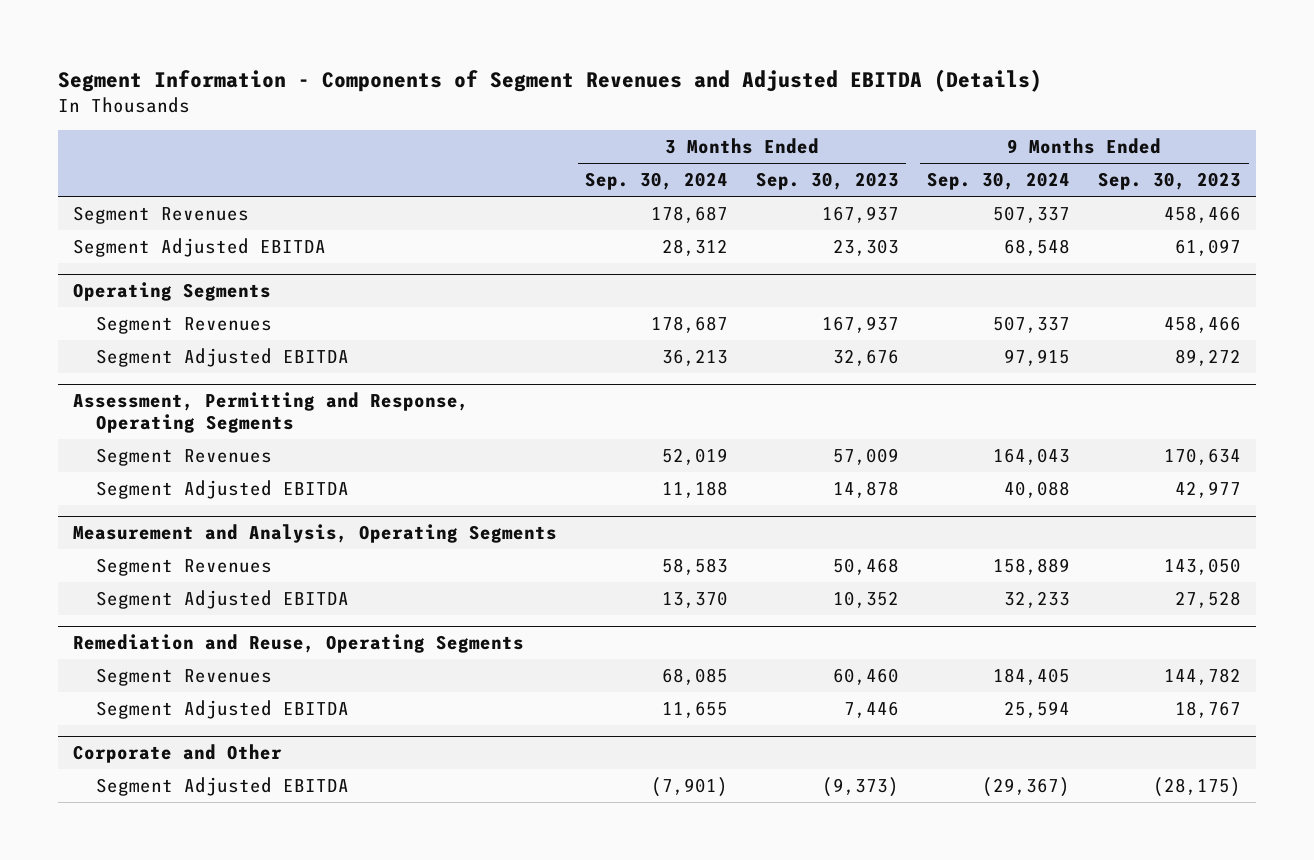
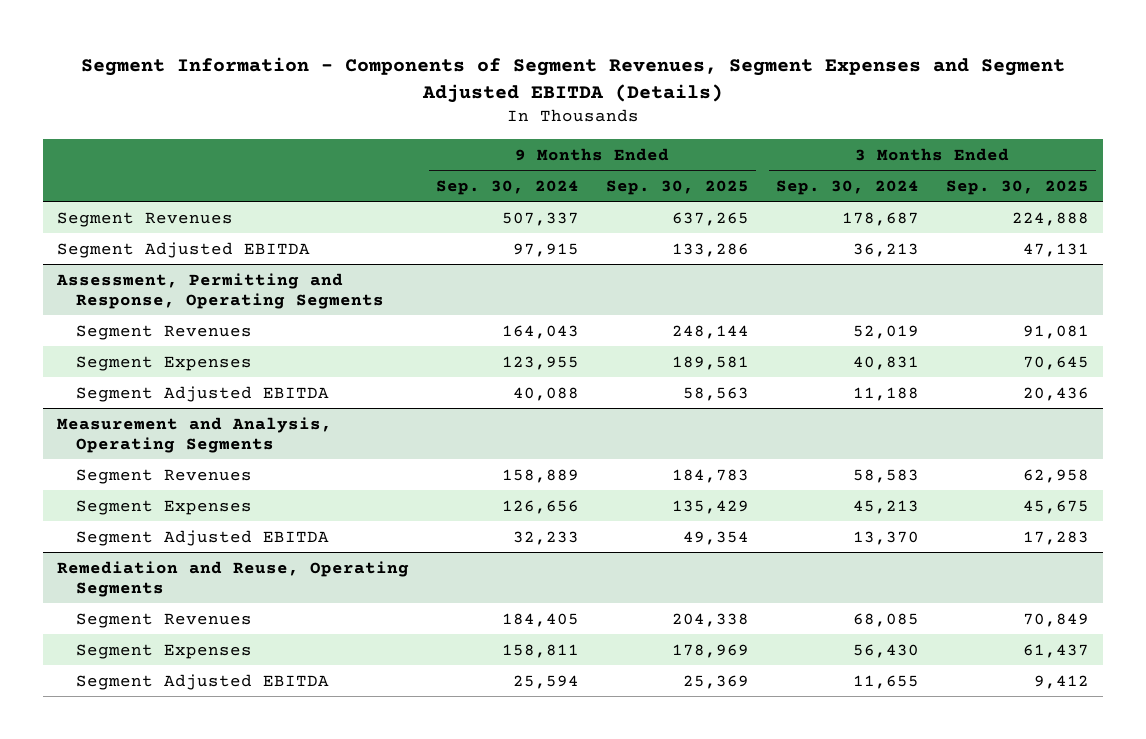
[58,69,1043,93] Segment Information - Components of Segment Revenues and Adjusted EBITDA (Details) -> [80,56,1065,103] Segment Information - Components of Segment Revenues, Segment Expenses and Segment Adjusted EBITDA (Details)
[756,172,900,191] Sep. 30, 2023 -> none
[1098,172,1242,191] Sep. 30, 2023 -> none
none -> [605,179,749,195] Sep. 30, 2025
none -> [945,179,1089,195] Sep. 30, 2025
[72,237,326,257] Segment Adjusted EBITDA -> none
[72,282,271,302] Operating Segments -> none
[96,315,273,334] Segment Revenues -> none
none -> [75,355,252,371] Segment Expenses
none -> [75,499,252,515] Segment Expenses
none -> [75,643,252,659] Segment Expenses
[72,744,282,764] Corporate and Other -> none
[96,776,350,796] Segment Adjusted EBITDA -> none

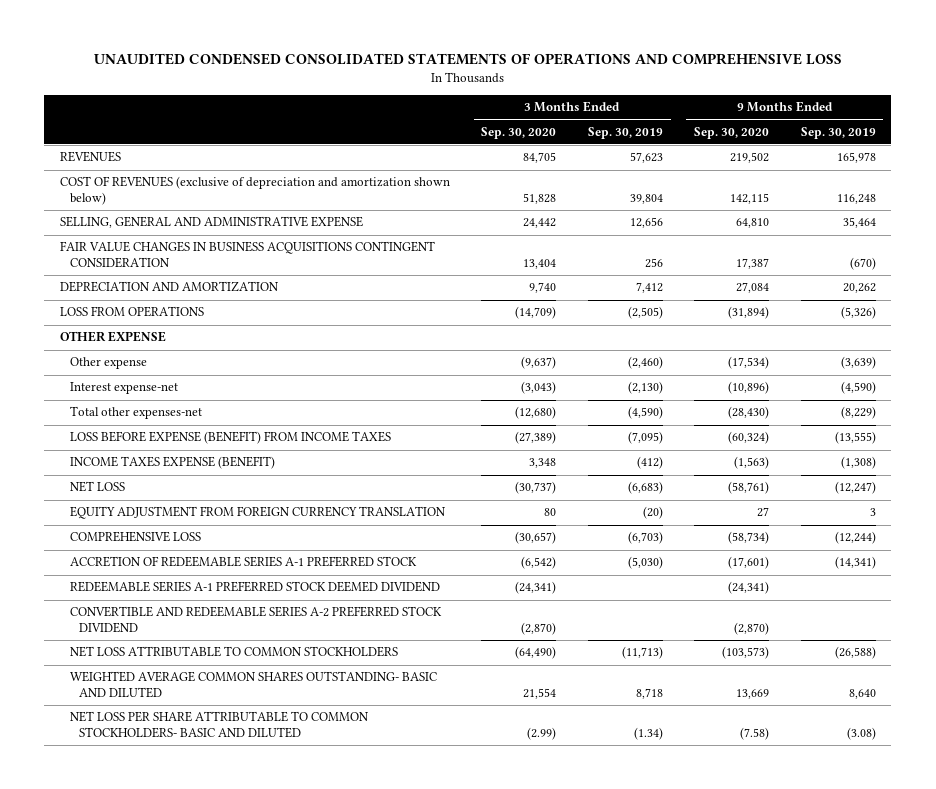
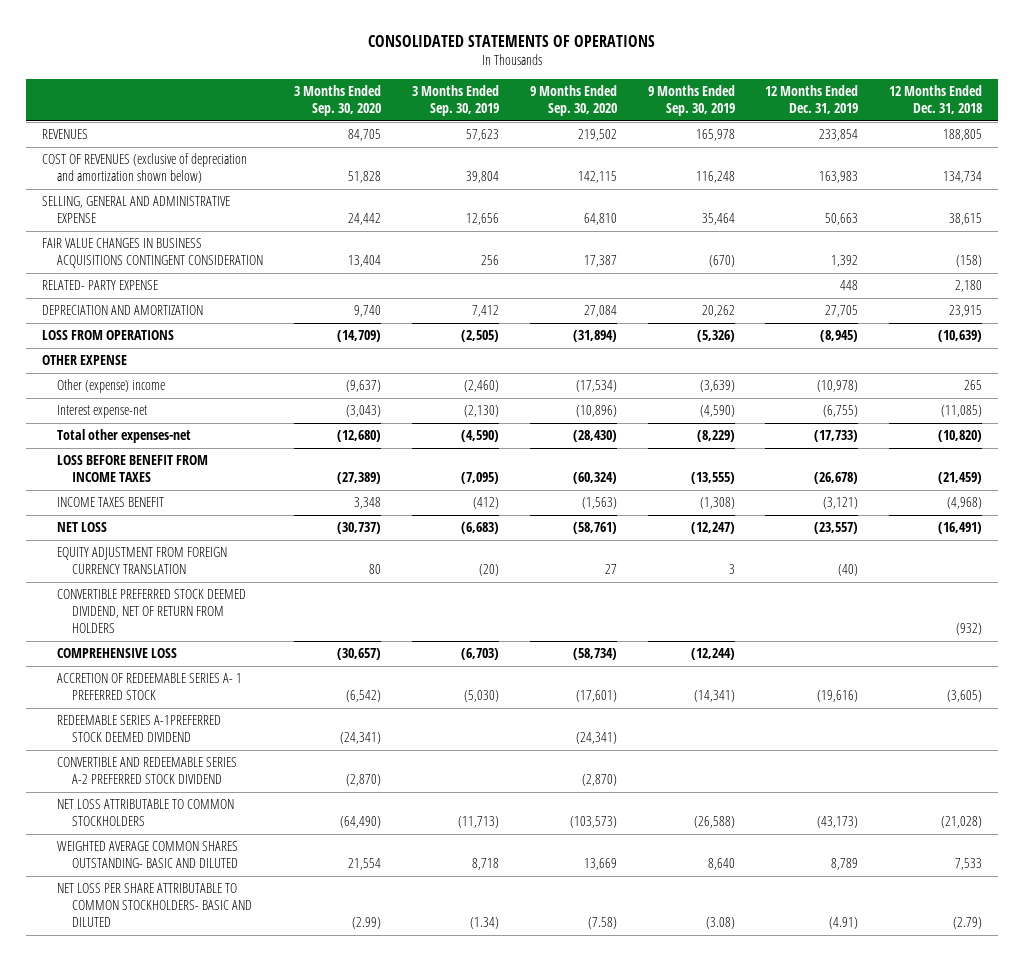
[93,53,842,66] UNAUDITED CONDENSED CONSOLIDATED STATEMENTS OF OPERATIONS AND COMPREHENSIVE LOSS -> [368,35,656,48] CONSOLIDATED STATEMENTS OF OPERATIONS
none -> [765,85,859,115] 12 Months Ended Dec. 31, 2019
none -> [889,85,983,115] 12 Months Ended Dec. 31, 2018
none -> [41,280,158,291] RELATED- PARTY EXPENSE
[69,357,147,370] Other expense -> [56,379,165,394] Other (expense) income
[69,431,391,445] LOSS BEFORE EXPENSE (BENEFIT) FROM INCOME TAXES -> [56,455,208,483] LOSS BEFORE BENEFIT FROM INCOME TAXES
[69,456,275,470] INCOME TAXES EXPENSE (BENEFIT) -> [56,497,164,508] INCOME TAXES BENEFIT
none -> [56,589,246,634] CONVERTIBLE PREFERRED STOCK DEEMED DIVIDEND, NET OF RETURN FROM HOLDERS
[69,556,417,568] ACCRETION OF REDEEMABLE SERIES A-1 PREFERRED STOCK -> [56,673,242,701] ACCRETION OF REDEEMABLE SERIES A- 1 PREFERRED STOCK
[69,581,440,593] REDEEMABLE SERIES A-1 PREFERRED STOCK DEEMED DIVIDEND -> [56,715,221,743] REDEEMABLE SERIES A-1PREFERRED STOCK DEEMED DIVIDEND

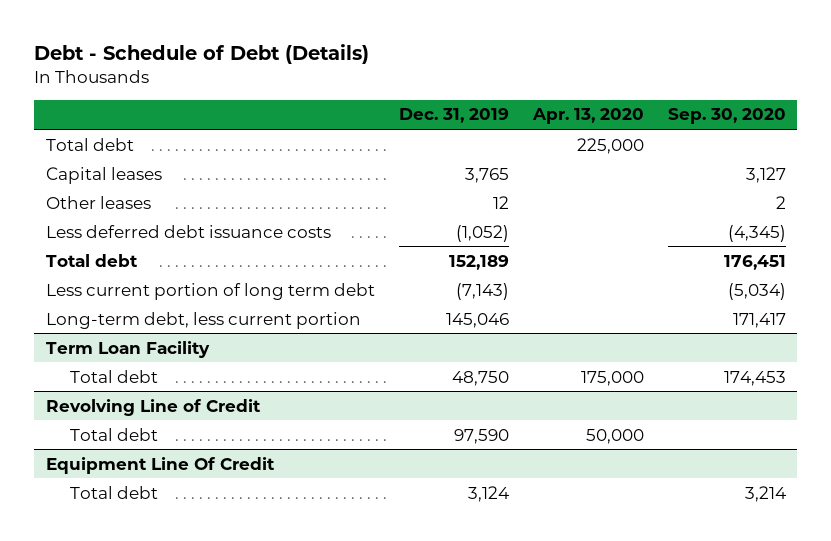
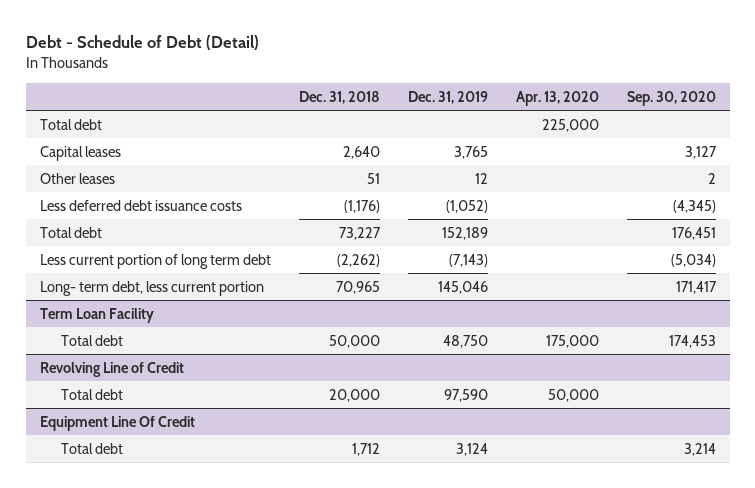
[33,44,369,65] Debt - Schedule of Debt (Details) -> [25,35,259,51] Debt - Schedule of Debt (Detail)
none -> [298,90,380,104] Dec. 31, 2018
[45,311,361,329] Long-term debt, less current portion -> [39,280,264,296] Long- term debt, less current portion

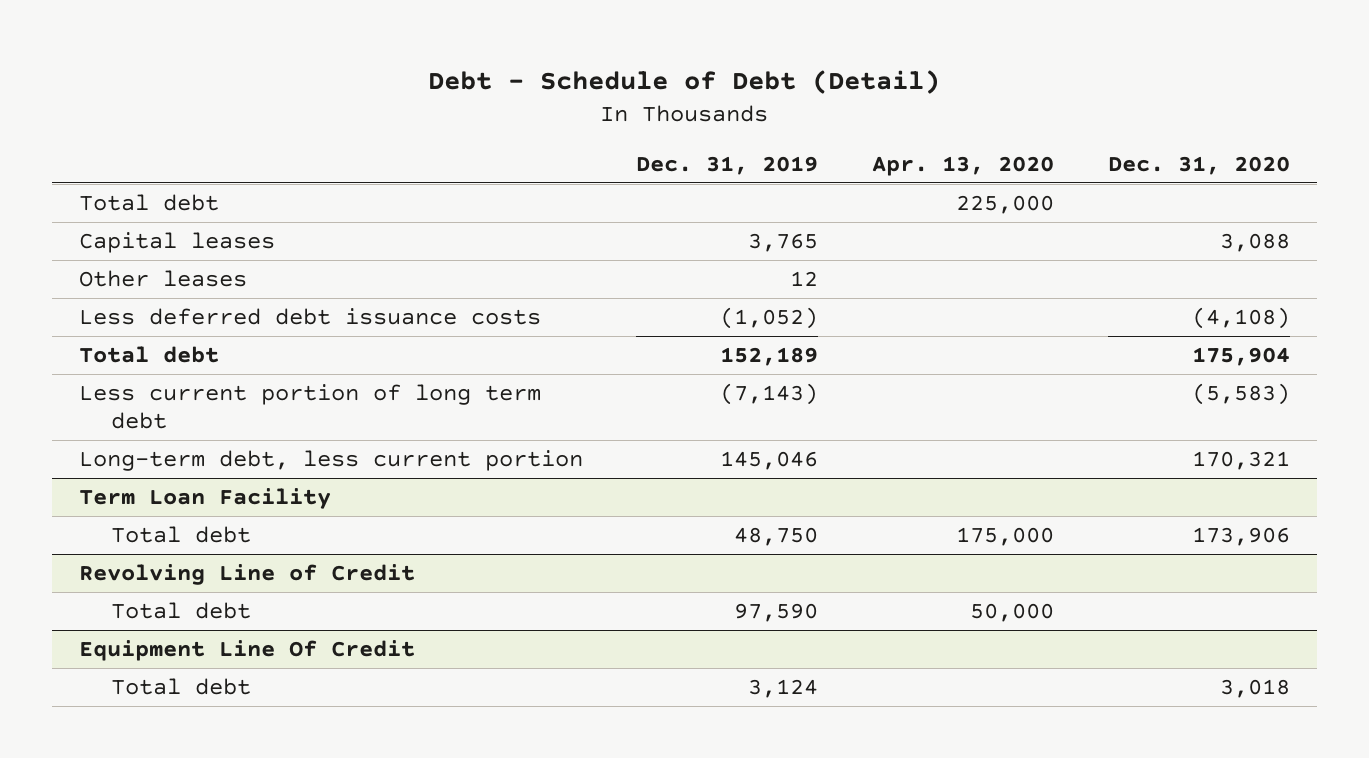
[298,90,380,104] Dec. 31, 2018 -> none
[626,90,716,106] Sep. 30, 2020 -> none
none -> [1108,155,1291,175] Dec. 31, 2020
[39,280,264,296] Long- term debt, less current portion -> [78,449,583,471] Long-term debt, less current portion

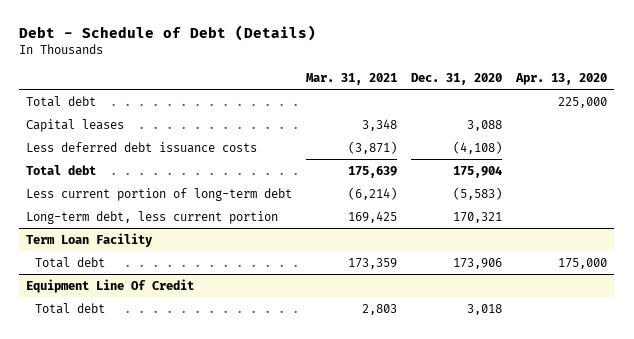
[428,69,941,94] Debt - Schedule of Debt (Detail) -> [19,24,317,41] Debt - Schedule of Debt (Details)
[636,155,819,175] Dec. 31, 2019 -> none
none -> [306,72,398,85] Mar. 31, 2021
[78,269,247,287] Other leases -> none
[78,383,541,429] Less current portion of long term debt -> [26,187,293,201] Less current portion of long-term debt
[78,563,415,585] Revolving Line of Credit -> none
[111,601,252,619] Total debt -> none

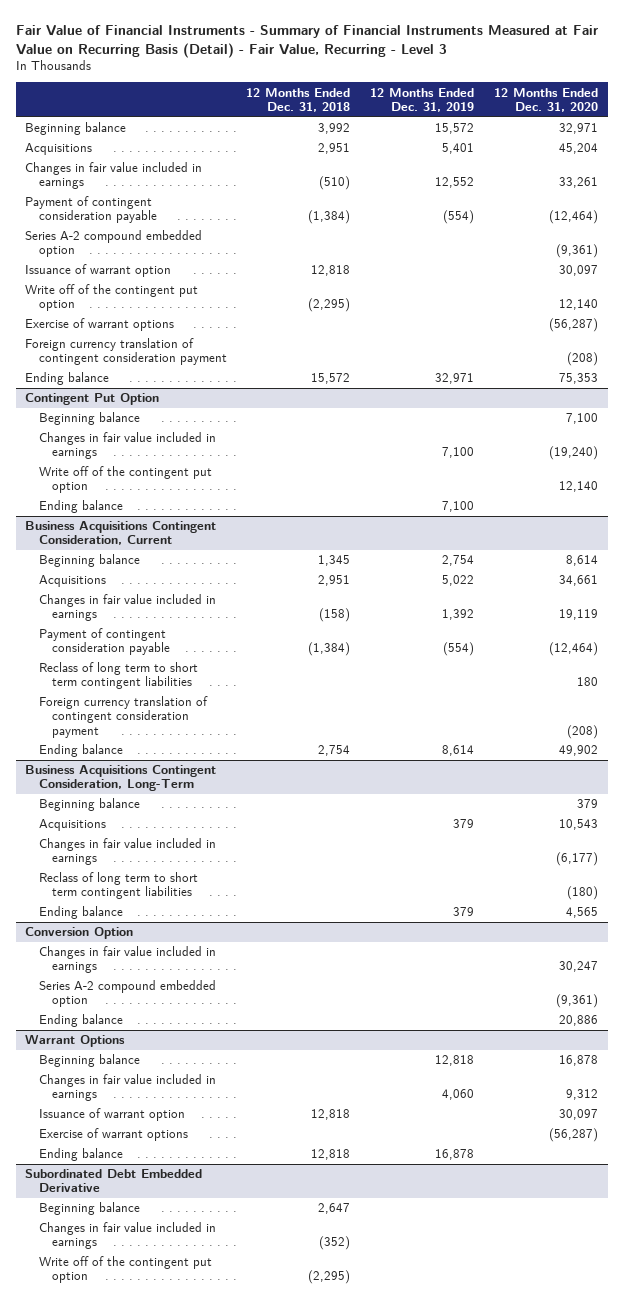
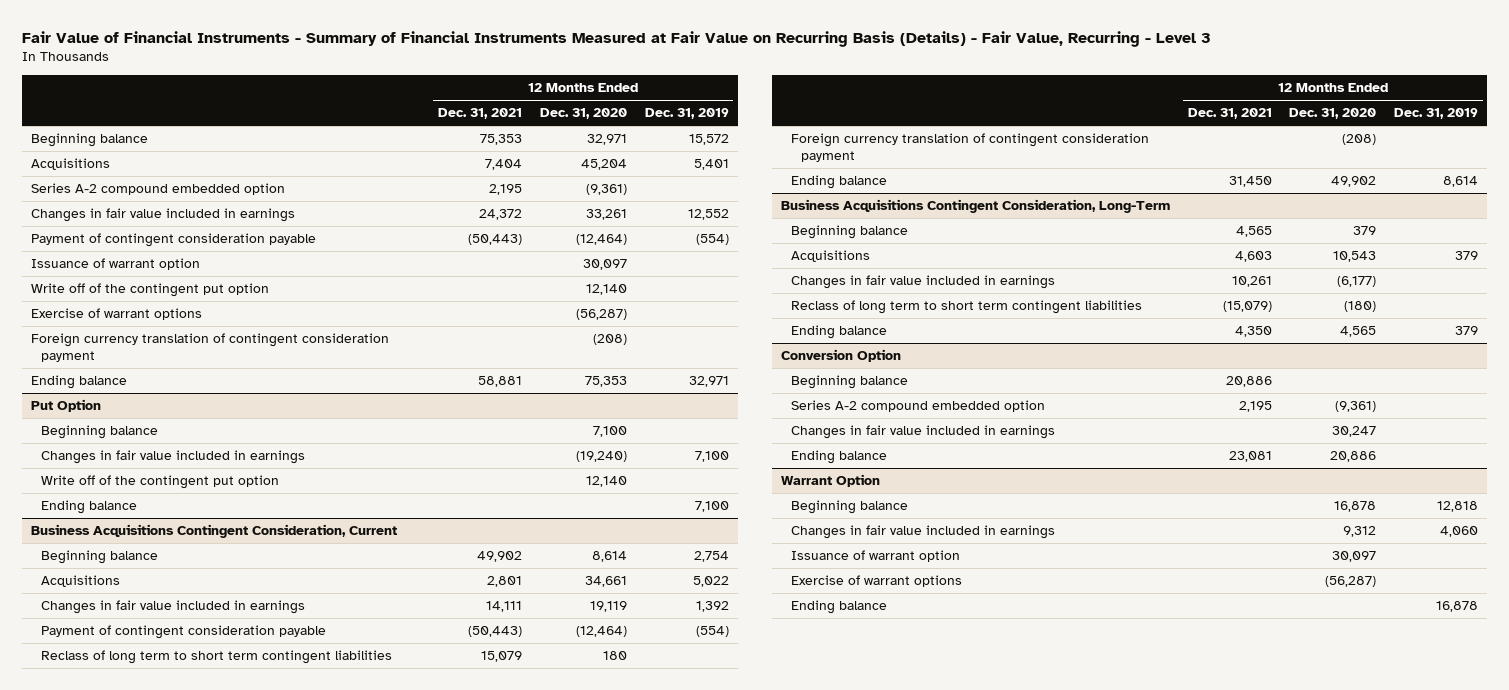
[15,24,598,58] Fair Value of Financial Instruments - Summary of Financial Instruments Measured at Fair Value on Recurring Basis (Detail) - Fair Value, Recurring - Level 3 -> [22,31,1212,48] Fair Value of Financial Instruments - Summary of Financial Instruments Measured at Fair Value on Recurring Basis (Details) - Fair Value, Recurring - Level 3
[246,87,351,112] 12 Months Ended Dec. 31, 2018 -> none
none -> [437,108,522,120] Dec. 31, 2021
[25,230,203,258] Series A-2 compound embedded option -> [30,183,285,196] Series A-2 compound embedded option
[25,393,160,406] Contingent Put Option -> [30,399,101,413] Put Option
none -> [790,375,908,390] Beginning balance
[38,946,216,974] Changes in fair value included in earnings -> [790,425,1055,440] Changes in fair value included in earnings
[25,1035,126,1048] Warrant Options -> [780,474,880,488] Warrant Option
[25,1169,203,1193] Subordinated Debt Embedded Derivative -> none
[38,1202,140,1216] Beginning balance -> none
[38,1222,216,1250] Changes in fair value included in earnings -> none
[38,1256,212,1284] Write off of the contingent put option -> none

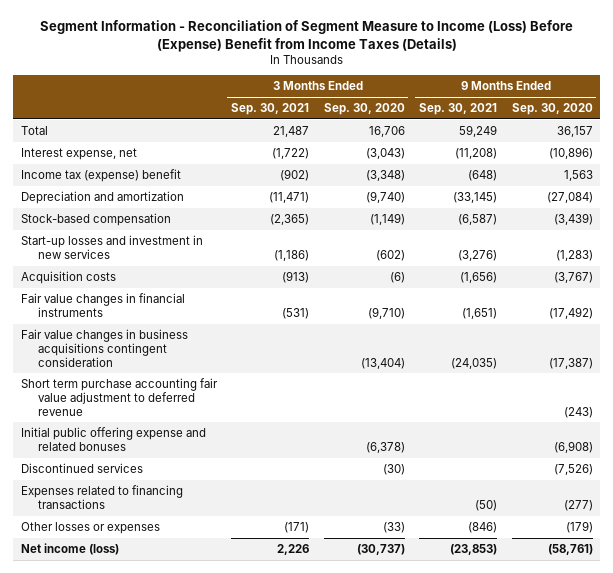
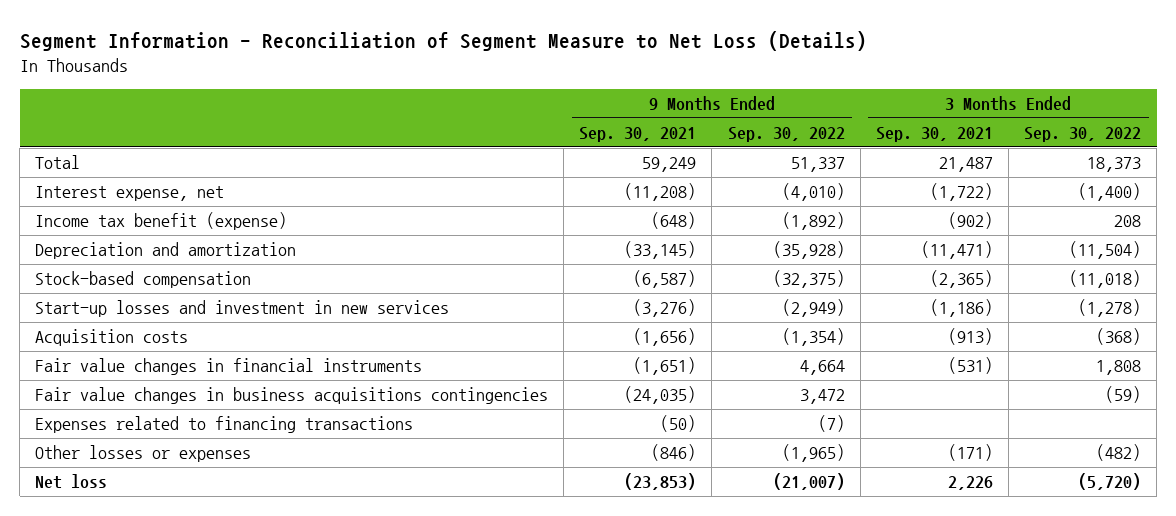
[39,19,573,52] Segment Information - Reconciliation of Segment Measure to Income (Loss) Before (Expense) Benefit from Income Taxes (Details) -> [19,31,867,52] Segment Information - Reconciliation of Segment Measure to Net Loss (Details)
[323,103,405,116] Sep. 30, 2020 -> none
[511,103,593,116] Sep. 30, 2020 -> none
none -> [727,126,845,142] Sep. 30, 2022
none -> [1023,126,1141,142] Sep. 30, 2022
[20,168,181,182] Income tax (expense) benefit -> [35,212,288,231] Income tax benefit (expense)
[20,377,218,416] Short term purchase accounting fair value adjustment to deferred revenue -> none
[20,426,206,451] Initial public offering expense and related bonuses -> none
[20,462,143,473] Discontinued services -> none
[20,328,188,367] Fair value changes in business acquisitions contingent consideration -> [35,387,549,405] Fair value changes in business acquisitions contingencies
[20,542,119,555] Net income (loss) -> [35,474,108,490] Net loss

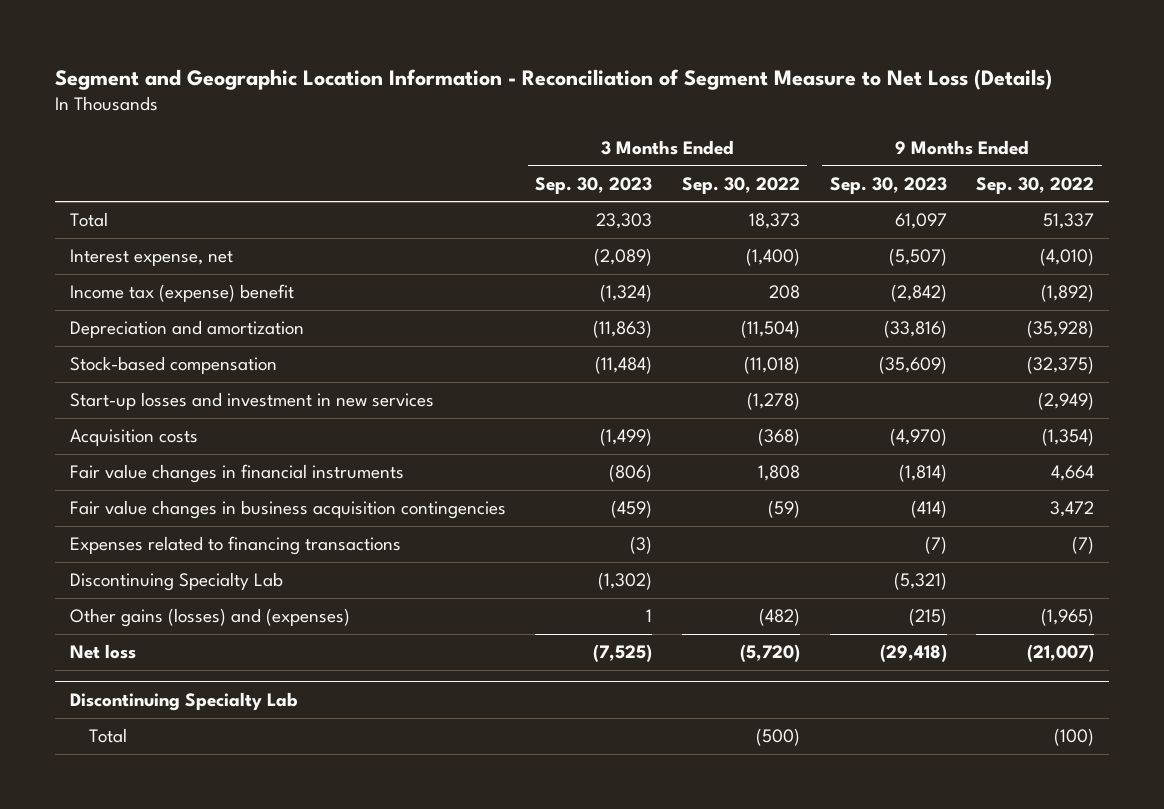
[19,31,867,52] Segment Information - Reconciliation of Segment Measure to Net Loss (Details) -> [54,68,1052,90] Segment and Geographic Location Information - Reconciliation of Segment Measure to Net Loss (Details)
[579,126,697,142] Sep. 30, 2021 -> none
[875,126,993,142] Sep. 30, 2021 -> none
none -> [535,176,653,194] Sep. 30, 2023
none -> [829,176,947,194] Sep. 30, 2023
[35,212,288,231] Income tax benefit (expense) -> [69,284,294,303] Income tax (expense) benefit
[35,387,549,405] Fair value changes in business acquisitions contingencies -> [69,500,506,520] Fair value changes in business acquisition contingencies
none -> [69,572,283,592] Discontinuing Specialty Lab
[35,445,252,463] Other losses or expenses -> [69,608,350,628] Other gains (losses) and (expenses)
none -> [69,692,298,712] Discontinuing Specialty Lab
none -> [88,728,127,744] Total

